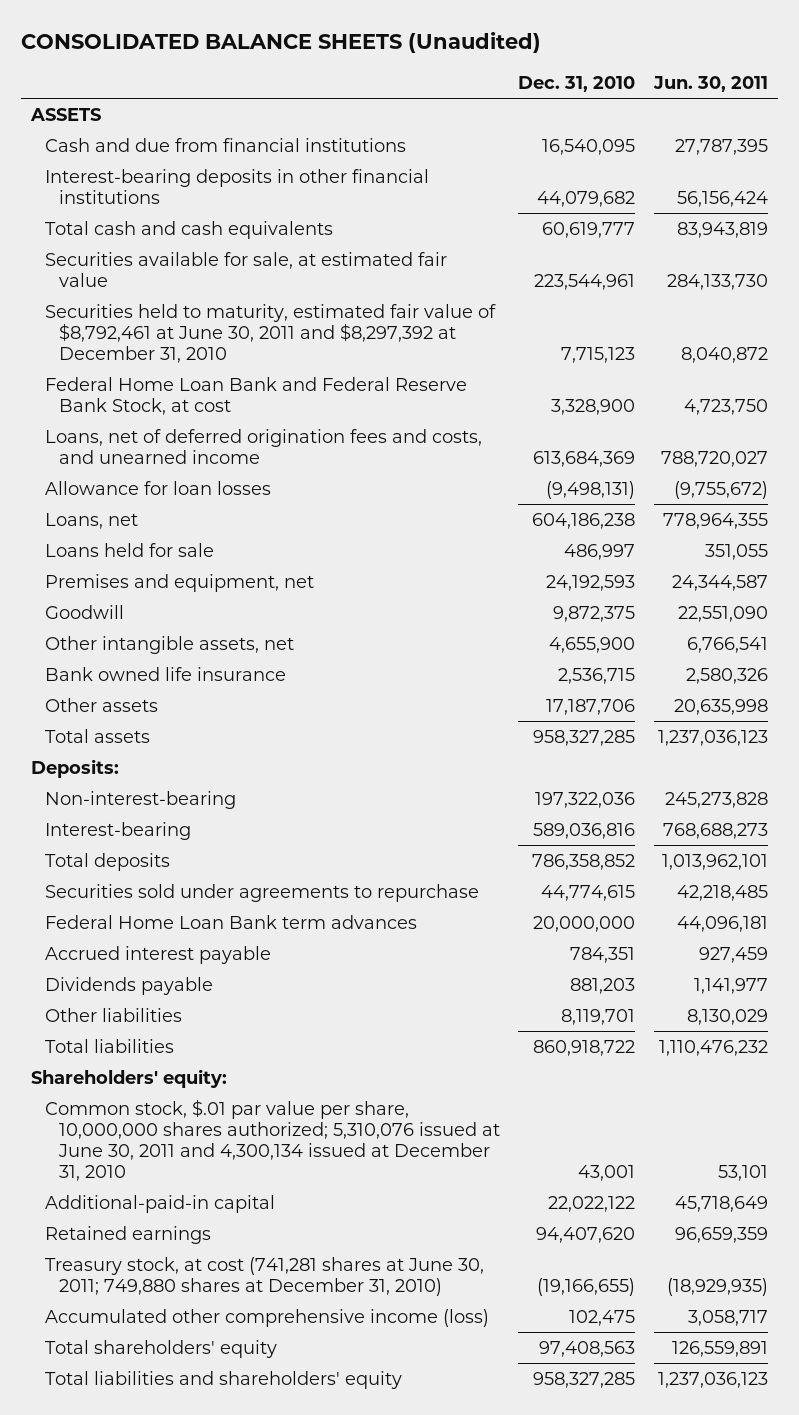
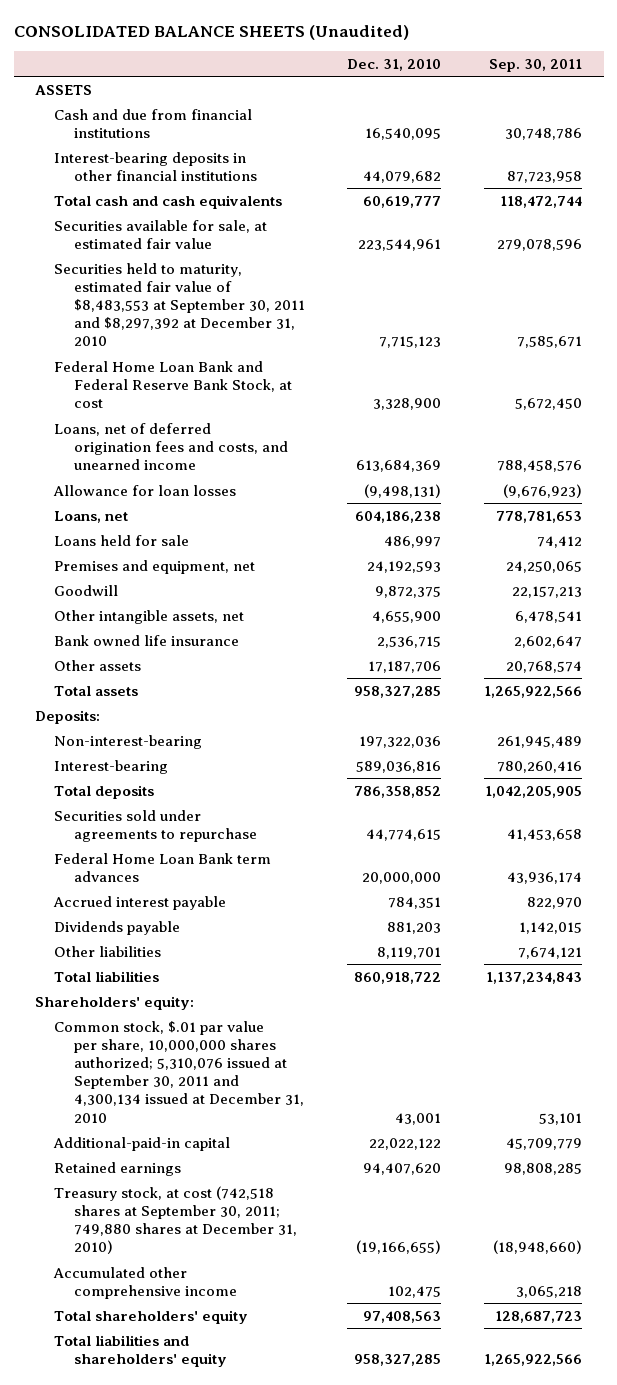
[653,76,769,93] Jun. 30, 2011 -> none
none -> [489,58,583,72] Sep. 30, 2011
[44,303,496,363] Securities held to maturity, estimated fair value of $8,792,461 at June 30, 2011 and $8,297,392 at December 31, 2010 -> [54,262,305,347] Securities held to maturity, estimated fair value of $8,483,553 at September 30, 2011 and $8,297,392 at December 31, 2010
[44,1098,500,1181] Common stock, $.01 par value per share, 10,000,000 shares authorized; 5,310,076 issued at June 30, 2011 and 4,300,134 issued at December 31, 2010 -> [54,1020,304,1123] Common stock, $.01 par value per share, 10,000,000 shares authorized; 5,310,076 issued at September 30, 2011 and 4,300,134 issued at December 31, 2010
[44,1256,484,1296] Treasury stock, at cost (741,281 shares at June 30, 2011; 749,880 shares at December 31, 2010) -> [54,1185,297,1255] Treasury stock, at cost (742,518 shares at September 30, 2011; 749,880 shares at December 31, 2010)
[44,1308,489,1327] Accumulated other comprehensive income (loss) -> [53,1266,237,1299] Accumulated other comprehensive income

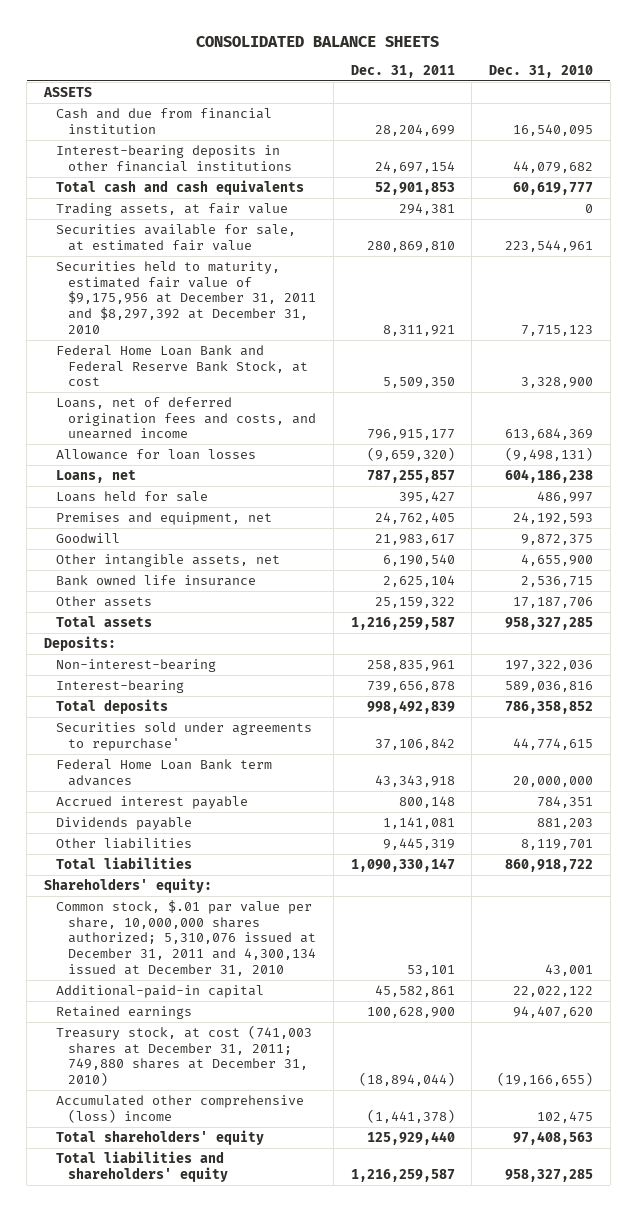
[13,24,409,40] CONSOLIDATED BALANCE SHEETS (Unaudited) -> [196,35,440,47] CONSOLIDATED BALANCE SHEETS
[489,58,583,72] Sep. 30, 2011 -> none
none -> [350,64,455,78] Dec. 31, 2011
[54,108,253,138] Cash and due from financial institutions -> [56,108,273,134] Cash and due from financial institution
none -> [56,203,289,217] Trading assets, at fair value
[54,262,305,347] Securities held to maturity, estimated fair value of $8,483,553 at September 30, 2011 and $8,297,392 at December 31, 2010 -> [56,261,317,334] Securities held to maturity, estimated fair value of $9,175,956 at December 31, 2011 and $8,297,392 at December 31, 2010
[54,809,257,842] Securities sold under agreements to repurchase -> [56,722,313,751] Securities sold under agreements to repurchase'
[54,1020,304,1123] Common stock, $.01 par value per share, 10,000,000 shares authorized; 5,310,076 issued at September 30, 2011 and 4,300,134 issued at December 31, 2010 -> [56,900,317,976] Common stock, $.01 par value per share, 10,000,000 shares authorized; 5,310,076 issued at December 31, 2011 and 4,300,134 issued at December 31, 2010
[54,1185,297,1255] Treasury stock, at cost (742,518 shares at September 30, 2011; 749,880 shares at December 31, 2010) -> [56,1025,313,1086] Treasury stock, at cost (741,003 shares at December 31, 2011; 749,880 shares at December 31, 2010)
[53,1266,237,1299] Accumulated other comprehensive income -> [56,1095,305,1123] Accumulated other comprehensive (loss) income

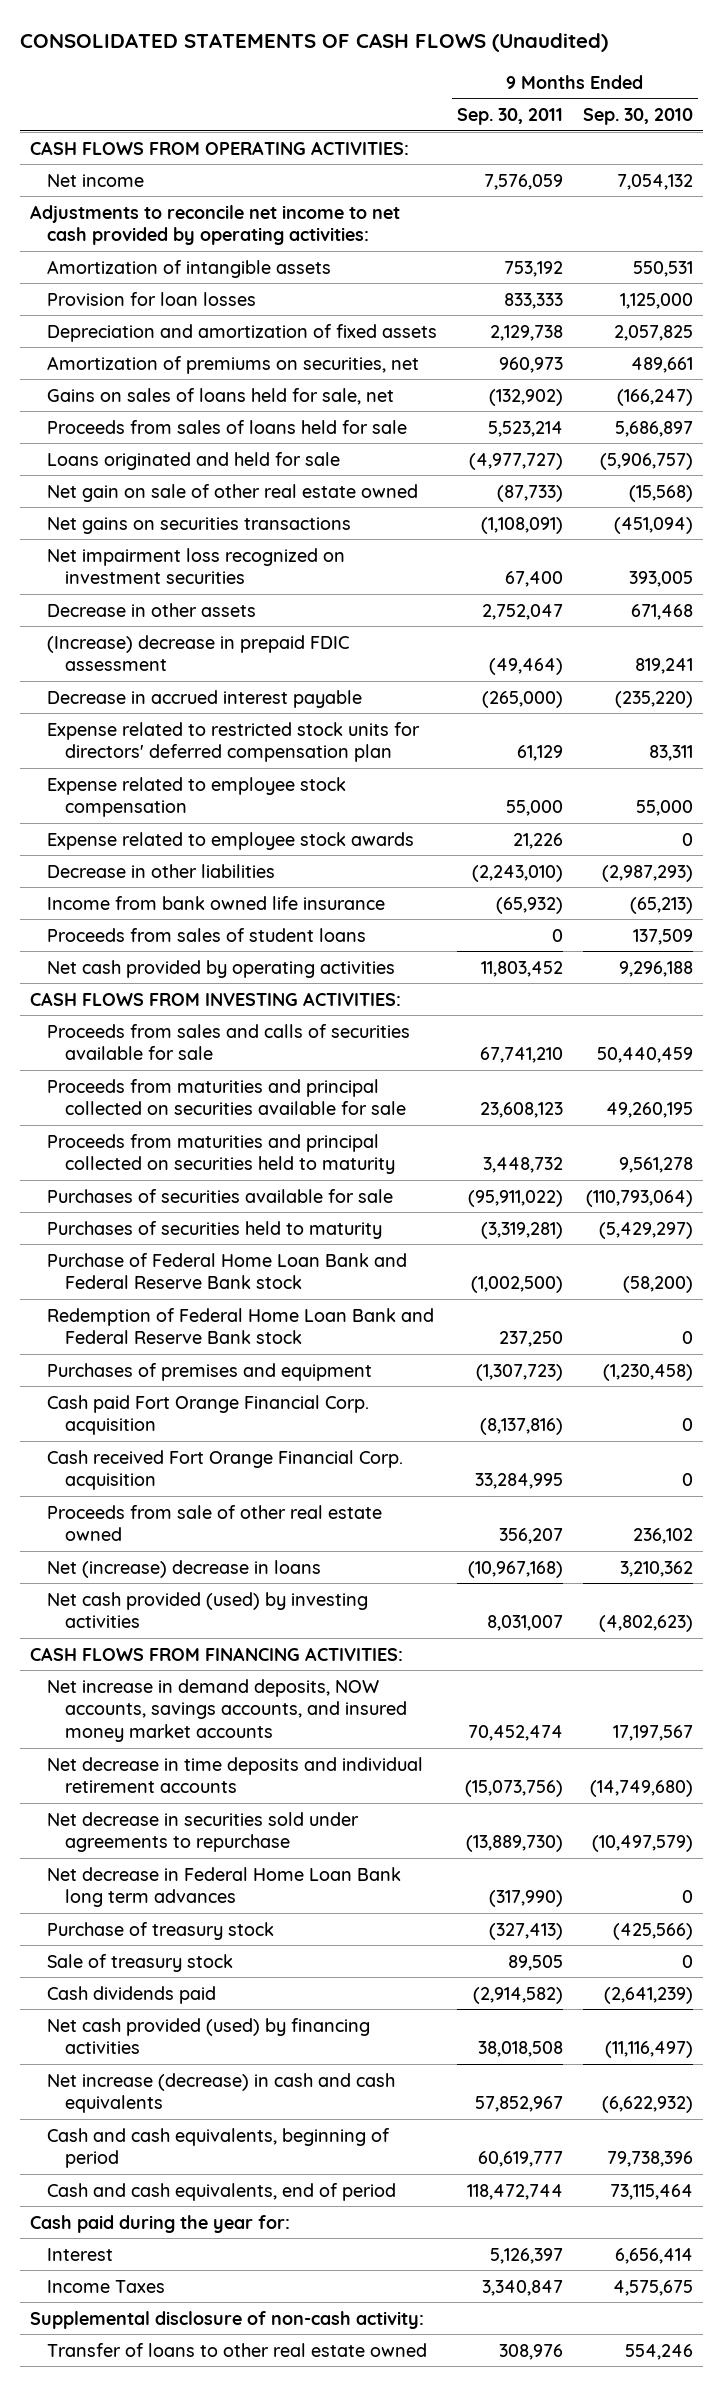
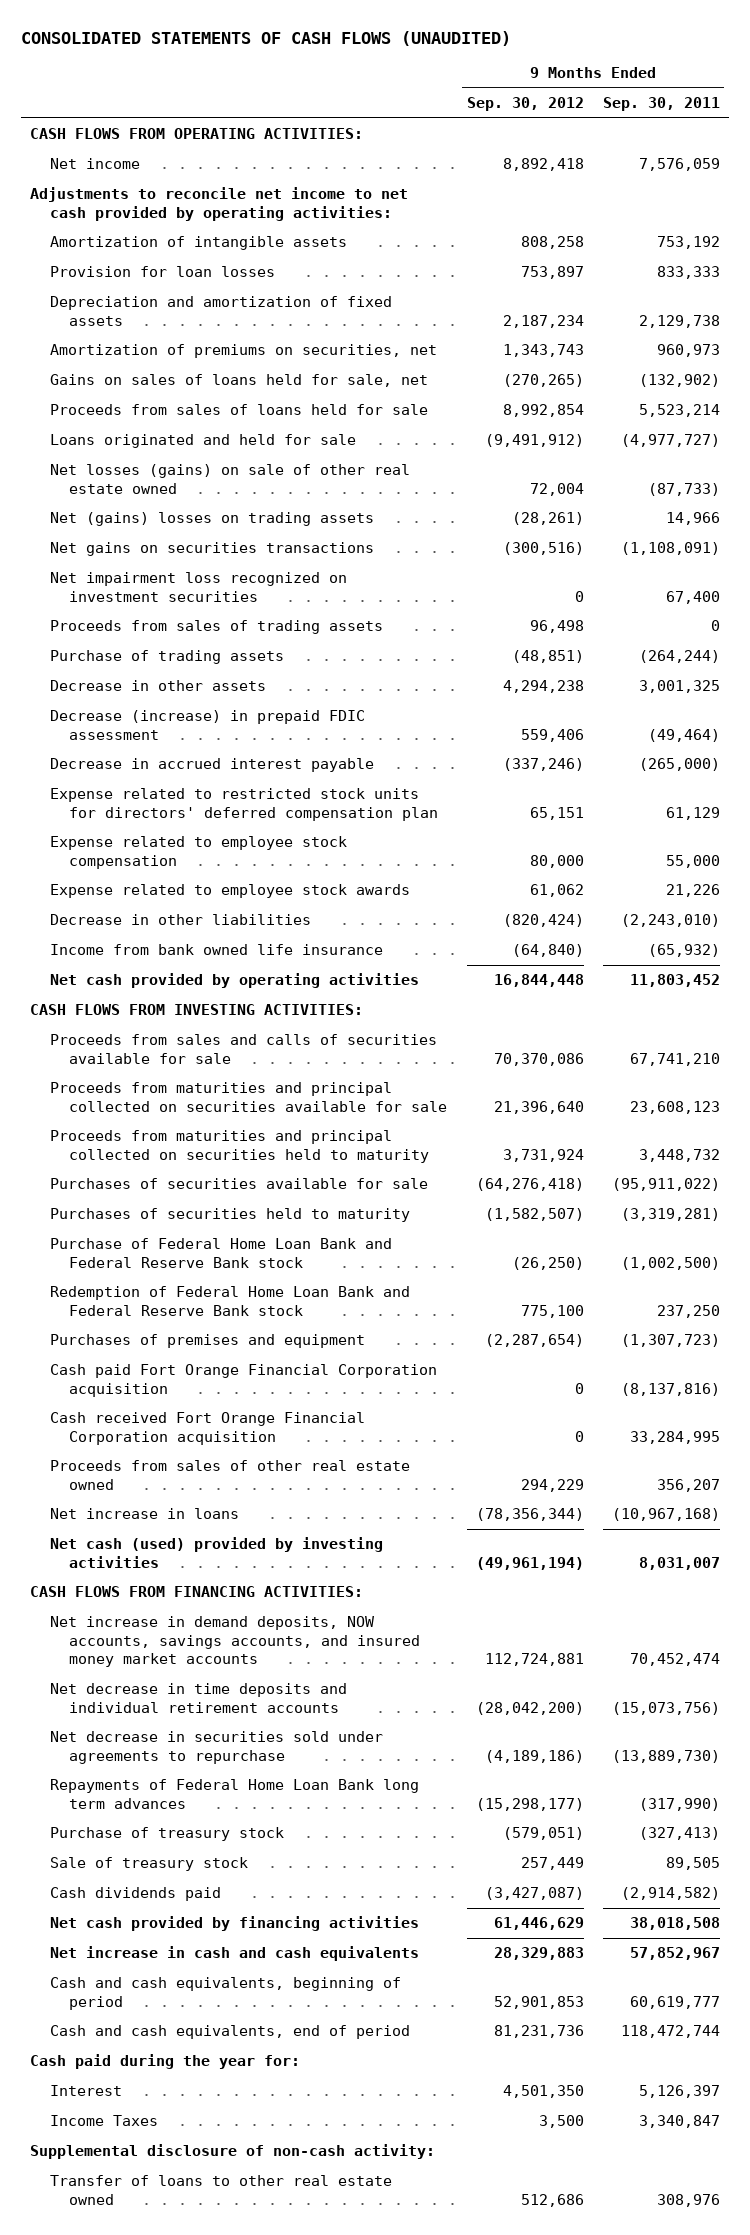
[20,33,609,53] CONSOLIDATED STATEMENTS OF CASH FLOWS (Unaudited) -> [20,30,511,46] CONSOLIDATED STATEMENTS OF CASH FLOWS (UNAUDITED)
[583,107,694,125] Sep. 30, 2010 -> none
none -> [466,97,584,112] Sep. 30, 2012
[47,483,419,502] Net gain on sale of other real estate owned -> [49,464,410,494] Net losses (gains) on sale of other real estate owned
none -> [49,512,374,527] Net (gains) losses on trading assets
none -> [49,620,383,635] Proceeds from sales of trading assets
none -> [49,650,284,665] Purchase of trading assets
[482,603,564,620] 2,752,047 -> [638,680,720,694] 3,001,325
[47,634,350,672] (Increase) decrease in prepaid FDIC assessment -> [49,710,365,740] Decrease (increase) in prepaid FDIC assessment
[47,927,367,942] Proceeds from sales of student loans -> none
[47,1394,370,1436] Cash paid Fort Orange Financial Corp. acquisition -> [49,1364,437,1397] Cash paid Fort Orange Financial Corporation acquisition
[47,1449,404,1491] Cash received Fort Orange Financial Corp. acquisition -> [49,1412,365,1445] Cash received Fort Orange Financial Corporation acquisition
[47,1504,383,1542] Proceeds from sale of other real estate owned -> [49,1460,410,1490] Proceeds from sales of other real estate owned
[47,1559,322,1578] Net (increase) decrease in loans -> [49,1508,239,1520] Net increase in loans
[47,1591,369,1629] Net cash provided (used) by investing activities -> [49,1537,383,1568] Net cash (used) provided by investing activities
[47,1866,402,1908] Net decrease in Federal Home Loan Bank long term advances -> [49,1779,419,1809] Repayments of Federal Home Loan Bank long term advances
[47,2017,371,2055] Net cash provided (used) by financing activities -> [49,1916,419,1932] Net cash provided by financing activities
[47,2072,396,2114] Net increase (decrease) in cash and cash equivalents -> [49,1946,419,1962] Net increase in cash and cash equivalents

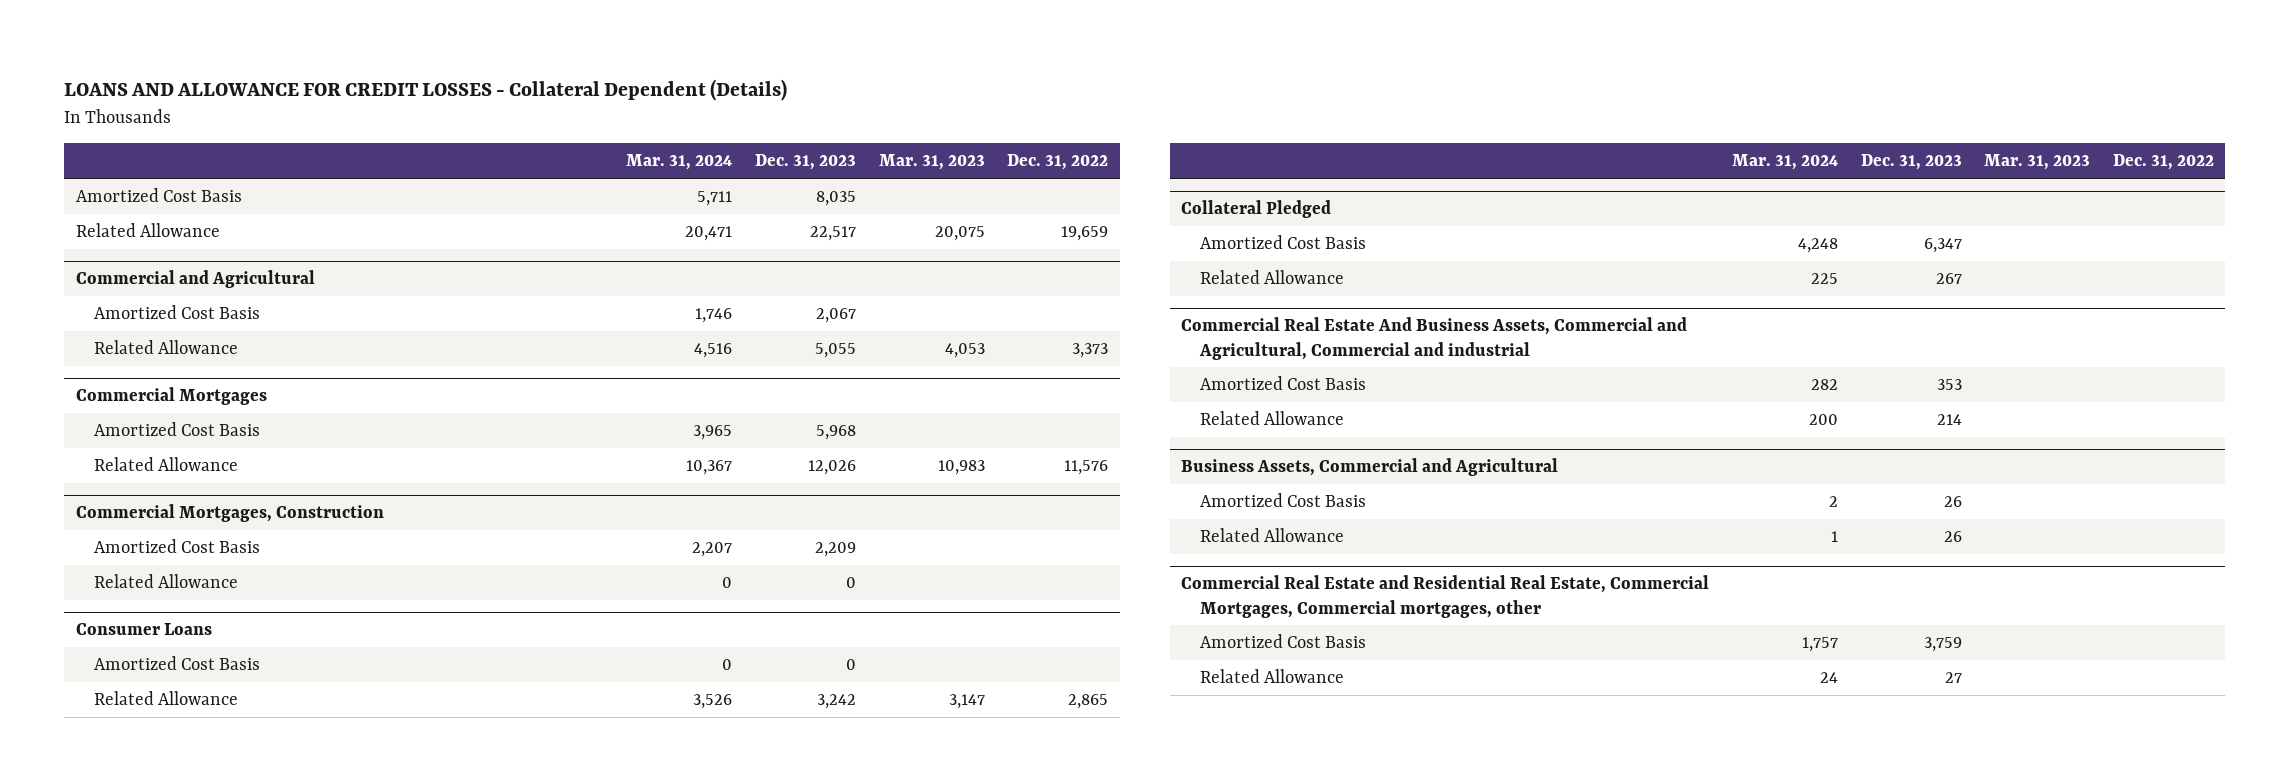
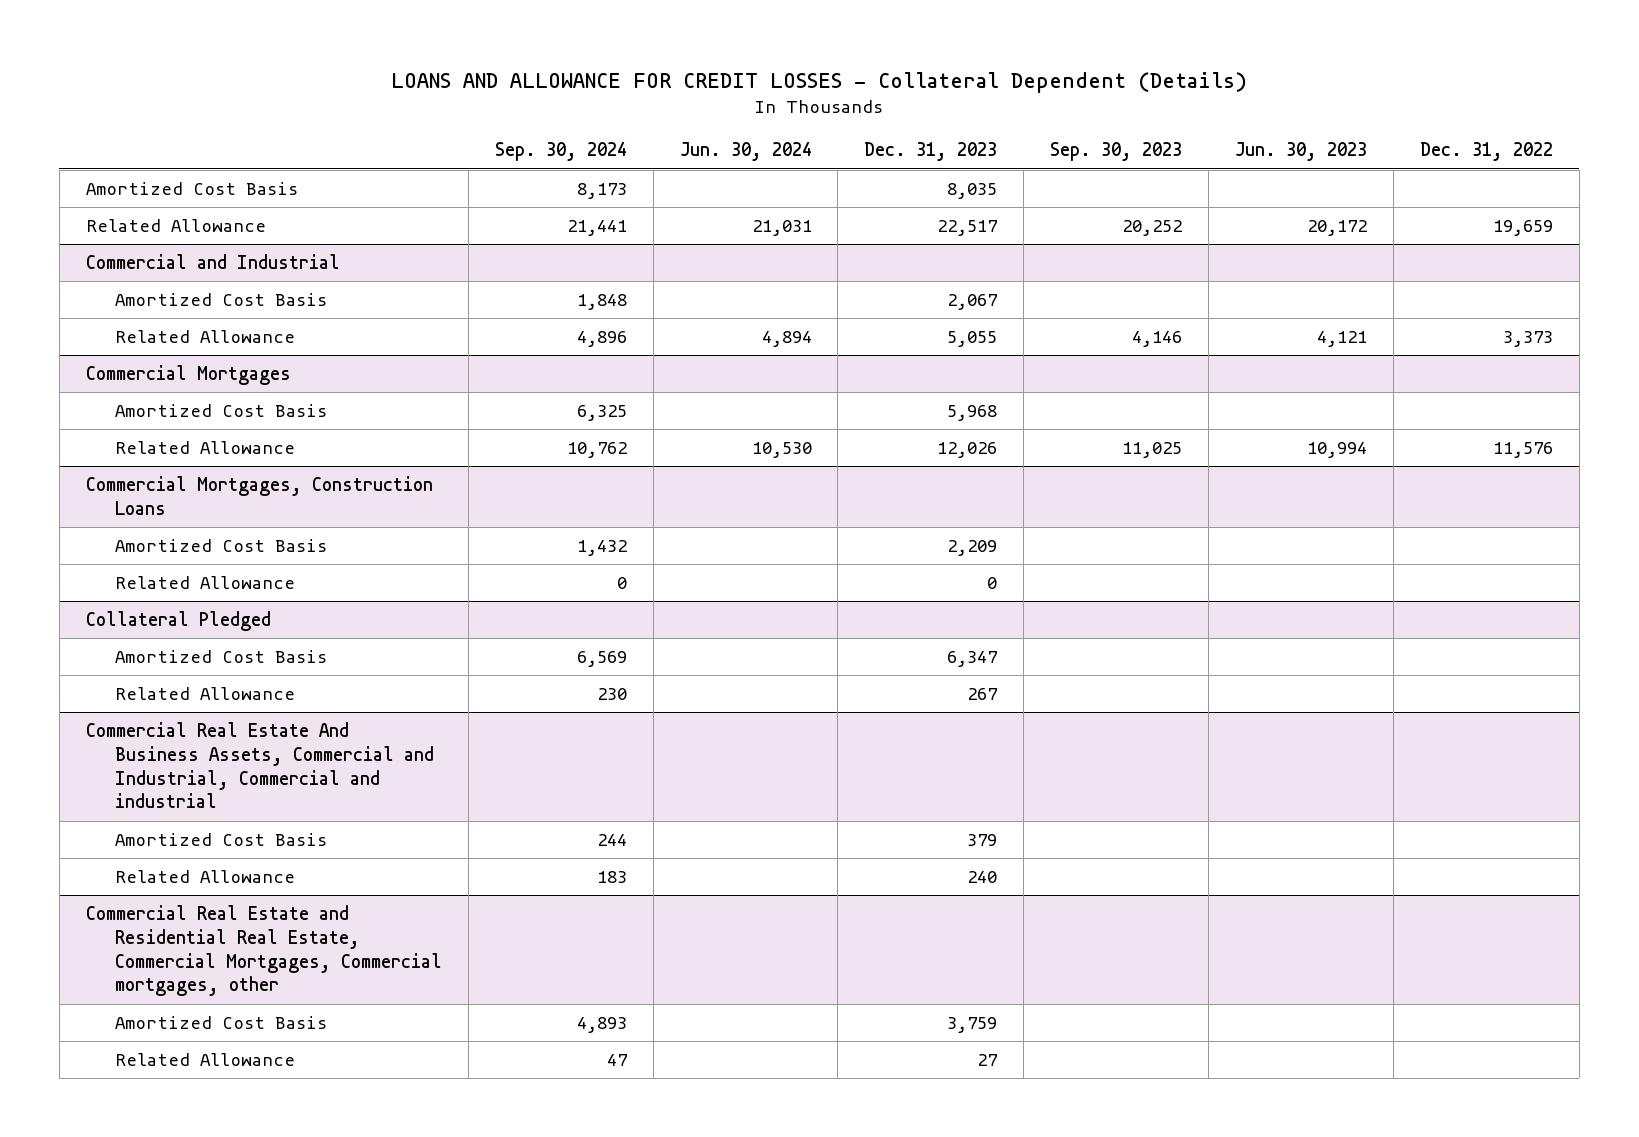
[626,154,733,171] Mar. 31, 2024 -> none
[878,154,985,171] Mar. 31, 2023 -> none
none -> [494,142,627,162] Sep. 30, 2024
none -> [679,142,812,162] Jun. 30, 2024
none -> [1050,142,1183,162] Sep. 30, 2023
none -> [1234,142,1367,162] Jun. 30, 2023
[75,270,315,289] Commercial and Agricultural -> [85,254,340,270] Commercial and Industrial
[75,504,384,523] Commercial Mortgages, Construction -> [85,476,433,515] Commercial Mortgages, Construction Loans
[75,623,212,636] Consumer Loans -> none
[94,656,261,671] Amortized Cost Basis -> none
[94,691,239,706] Related Allowance -> none
[1181,458,1559,477] Business Assets, Commercial and Agricultural -> none
[1199,493,1366,508] Amortized Cost Basis -> none
[1199,528,1344,543] Related Allowance -> none
[1181,317,1688,360] Commercial Real Estate And Business Assets, Commercial and Agricultural, Commercial and industrial -> [85,722,435,809] Commercial Real Estate And Business Assets, Commercial and Industrial, Commercial and industrial
[1936,379,1962,391] 353 -> [967,834,998,847] 379
[1936,414,1962,426] 214 -> [967,871,998,884] 240

